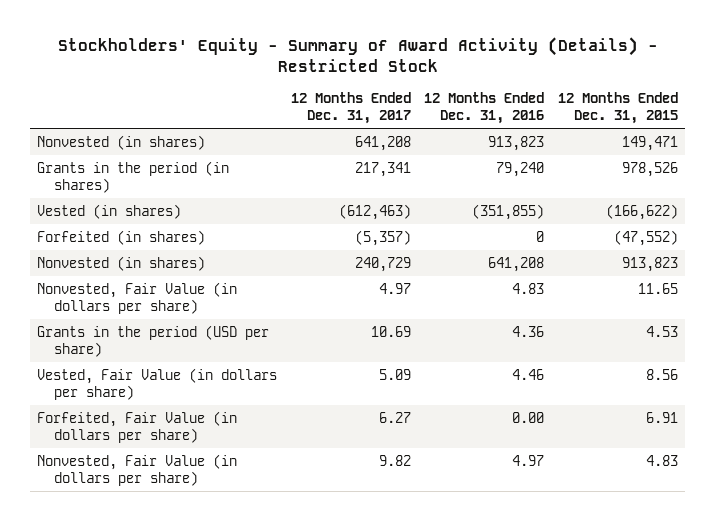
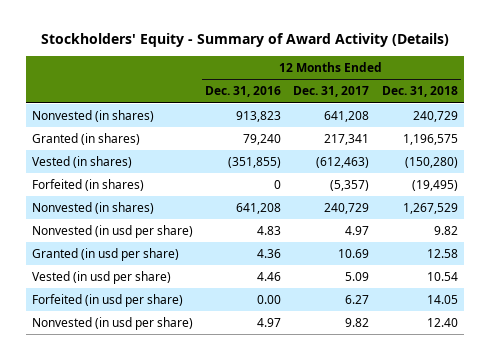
[57,37,658,72] Stockholders' Equity - Summary of Award Activity (Details) - Restricted Stock -> [40,33,449,48] Stockholders' Equity - Summary of Award Activity (Details)
[557,91,678,124] 12 Months Ended Dec. 31, 2015 -> none
none -> [381,86,458,98] Dec. 31, 2018
[37,160,230,193] Grants in the period (in shares) -> [31,132,140,145] Granted (in shares)
[37,281,238,314] Nonvested, Fair Value (in dollars per share) -> [31,224,193,238] Nonvested (in usd per share)
[37,324,270,357] Grants in the period (USD per share) -> [31,247,179,261] Granted (in usd per share)
[37,367,278,400] Vested, Fair Value (in dollars per share) -> [31,270,171,284] Vested (in usd per share)
[37,410,238,443] Forfeited, Fair Value (in dollars per share) -> [31,293,183,307] Forfeited (in usd per share)
[37,453,238,486] Nonvested, Fair Value (in dollars per share) -> [31,316,193,330] Nonvested (in usd per share)

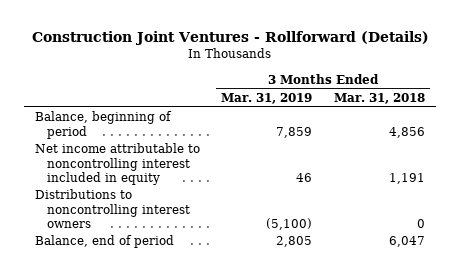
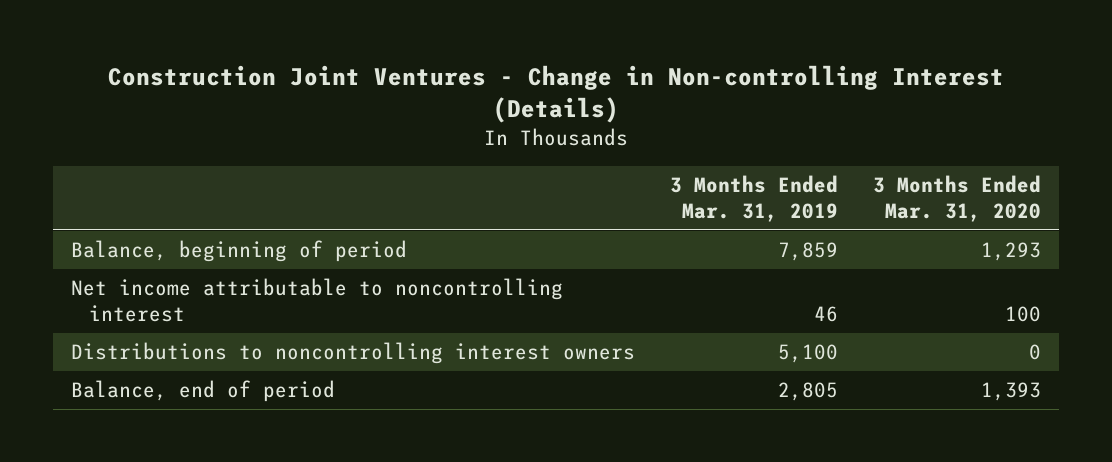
[31,31,429,46] Construction Joint Ventures - Rollforward (Details) -> [107,65,1004,124] Construction Joint Ventures - Change in Non-controlling Interest (Details)
[333,92,425,104] Mar. 31, 2018 -> none
none -> [873,175,1042,222] 3 Months Ended Mar. 31, 2020
[34,143,200,185] Net income attributable to noncontrolling interest included in equity -> [70,278,563,323] Net income attributable to noncontrolling interest
[266,217,313,230] (5,100) -> [777,344,838,364] 5,100

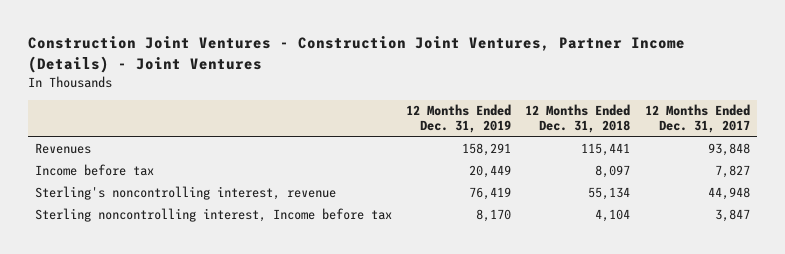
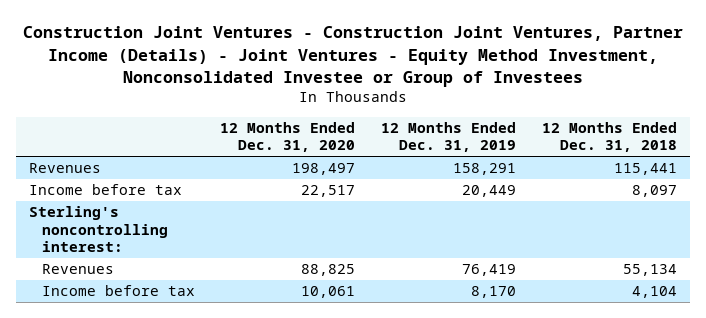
[28,36,686,73] Construction Joint Ventures - Construction Joint Ventures, Partner Income (Details) - Joint Ventures -> [22,26,683,88] Construction Joint Ventures - Construction Joint Ventures, Partner Income (Details) - Joint Ventures - Equity Method Investment, Nonconsolidated Investee or Group of Investees
[644,103,750,134] 12 Months Ended Dec. 31, 2017 -> none
none -> [220,121,356,153] 12 Months Ended Dec. 31, 2020
none -> [28,206,168,253] Sterling's noncontrolling interest:
[35,186,337,201] Sterling's noncontrolling interest, revenue -> [41,264,114,275] Revenues
[35,208,393,223] Sterling noncontrolling interest, Income before tax -> [41,285,195,297] Income before tax

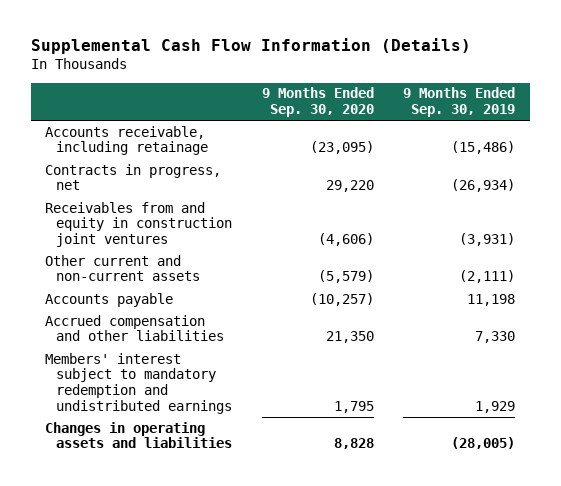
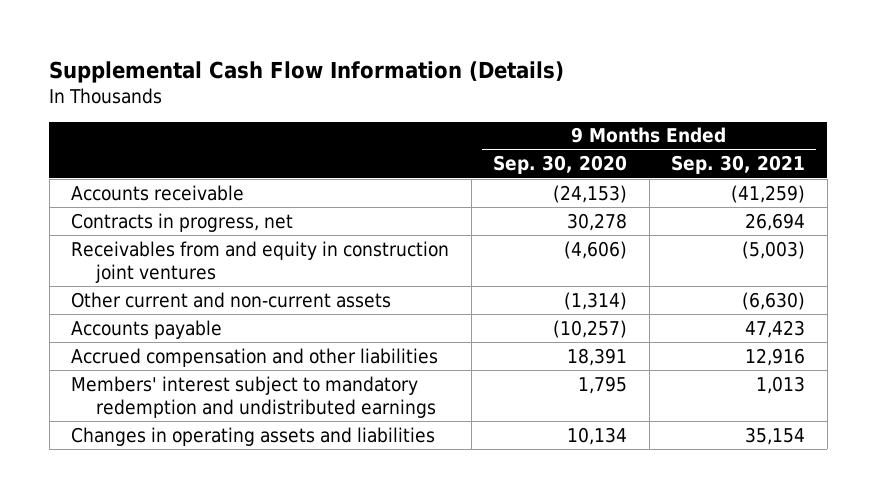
[403,87,516,118] 9 Months Ended Sep. 30, 2019 -> none
none -> [671,155,806,175] Sep. 30, 2021
[45,125,208,156] Accounts receivable, including retainage -> [71,184,245,201] Accounts receivable
[309,141,374,155] (23,095) -> [553,184,628,203] (24,153)
[325,180,374,193] 29,220 -> [567,212,628,231] 30,278
[317,270,374,284] (5,579) -> [564,291,628,310] (1,314)
[325,331,374,344] 21,350 -> [567,347,628,366] 18,391
[333,438,374,450] 8,828 -> [567,426,628,445] 10,134

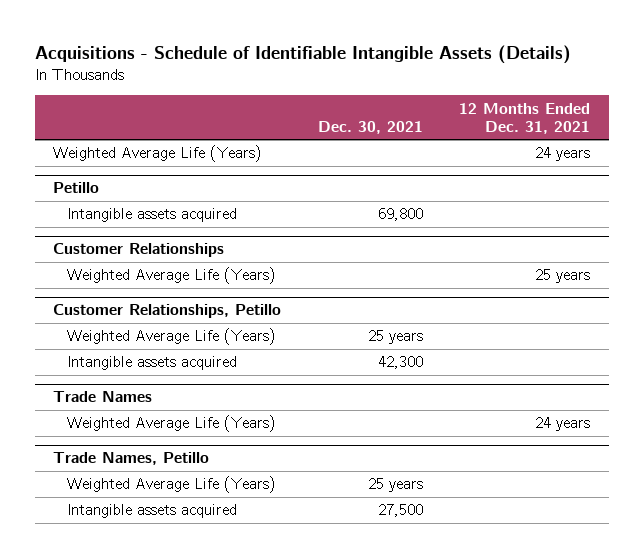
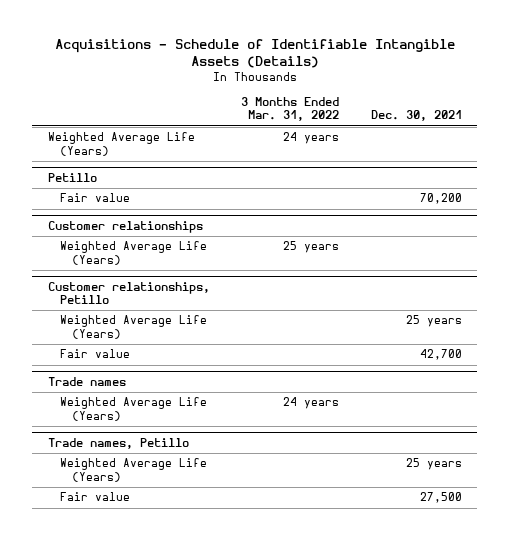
[459,102,591,134] 12 Months Ended Dec. 31, 2021 -> none
none -> [241,97,340,122] 3 Months Ended Mar. 31, 2022
[67,208,238,223] Intangible assets acquired -> none
none -> [60,193,131,203] Fair value
[52,243,224,258] Customer Relationships -> [47,221,203,234] Customer relationships
[52,304,281,319] Customer Relationships, Petillo -> [47,282,210,305] Customer relationships, Petillo
[67,356,238,371] Intangible assets acquired -> none
none -> [60,349,131,359] Fair value
[52,391,152,403] Trade Names -> [47,377,126,387] Trade names
[52,452,209,466] Trade Names, Petillo -> [47,438,189,450] Trade names, Petillo
[67,504,238,519] Intangible assets acquired -> [60,492,131,502] Fair value

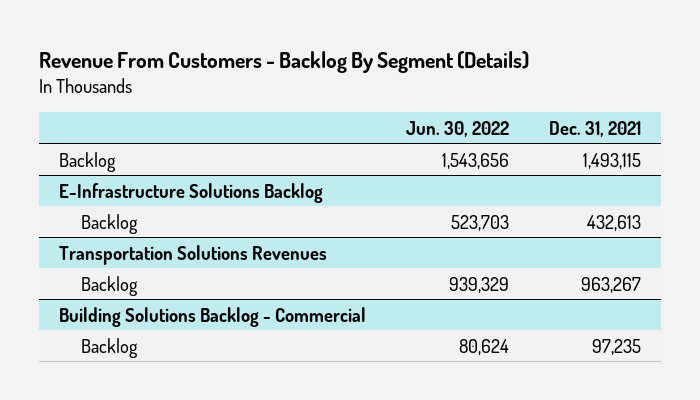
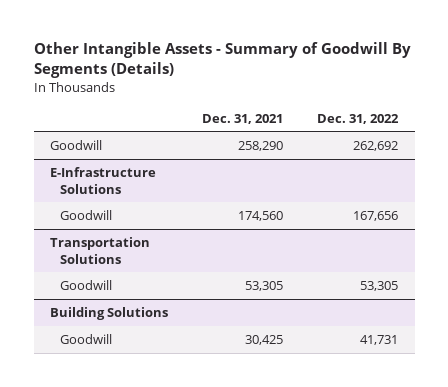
[38,50,529,73] Revenue From Customers - Backlog By Segment (Details) -> [33,41,411,79] Other Intangible Assets - Summary of Goodwill By Segments (Details)
[405,120,509,137] Jun. 30, 2022 -> none
none -> [316,113,399,124] Dec. 31, 2022
[58,151,116,172] Backlog -> none
[81,213,139,234] Backlog -> none
[81,275,139,296] Backlog -> none
[81,337,139,358] Backlog -> none
none -> [50,140,103,151] Goodwill
[58,182,323,203] E-Infrastructure Solutions Backlog -> [50,167,157,194] E-Infrastructure Solutions
none -> [60,210,113,221] Goodwill
[58,244,327,265] Transportation Solutions Revenues -> [50,237,151,264] Transportation Solutions
none -> [60,280,113,291] Goodwill
[58,306,366,327] Building Solutions Backlog - Commercial -> [50,307,169,321] Building Solutions
none -> [60,334,113,345] Goodwill

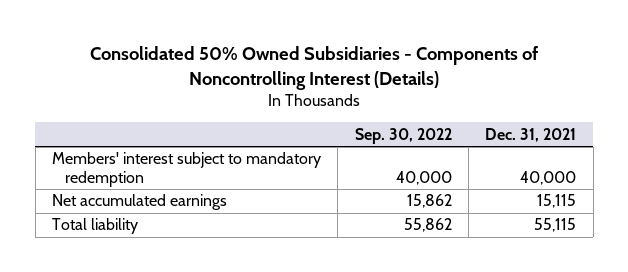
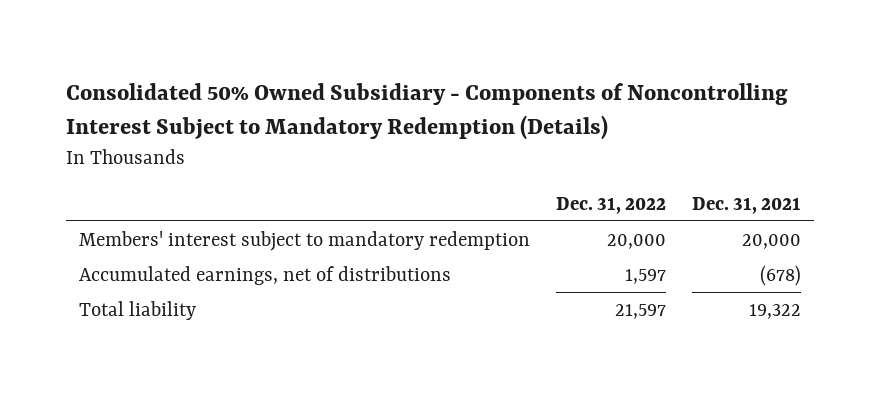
[90,45,539,90] Consolidated 50% Owned Subsidiaries - Components of Noncontrolling Interest (Details) -> [65,82,788,141] Consolidated 50% Owned Subsidiary - Components of Noncontrolling Interest Subject to Mandatory Redemption (Details)
[354,127,452,144] Sep. 30, 2022 -> none
none -> [555,196,666,214] Dec. 31, 2022
[520,171,577,186] 40,000 -> [742,233,802,249] 20,000
[51,194,227,211] Net accumulated earnings -> [78,265,451,285] Accumulated earnings, net of distributions
[537,194,577,209] 15,115 -> [760,264,802,286] (678)
[534,218,577,233] 55,115 -> [749,303,802,319] 19,322

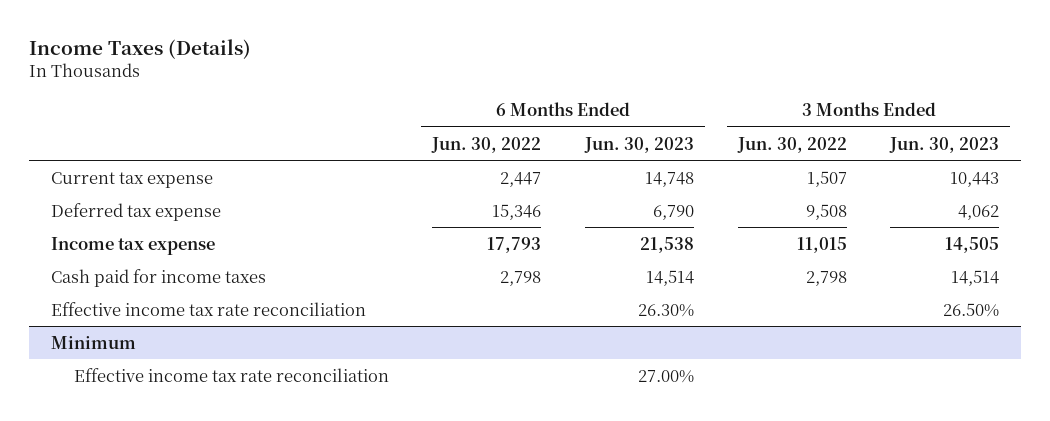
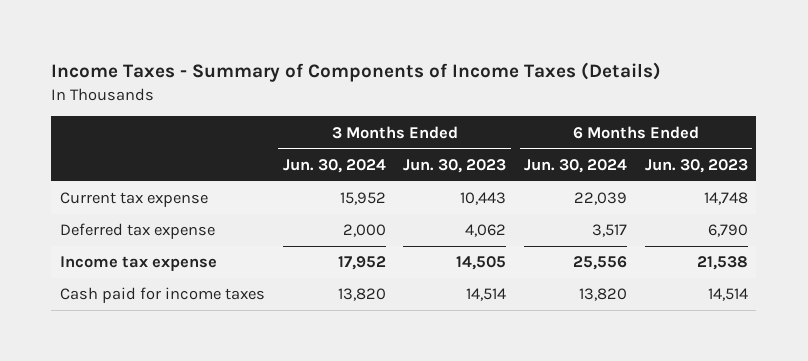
[29,38,252,59] Income Taxes (Details) -> [51,62,662,83] Income Taxes - Summary of Components of Income Taxes (Details)
[431,136,542,153] Jun. 30, 2022 -> none
[736,136,847,153] Jun. 30, 2022 -> none
none -> [282,158,386,173] Jun. 30, 2024
none -> [524,158,628,173] Jun. 30, 2024
[50,301,366,316] Effective income tax rate reconciliation -> none
[50,335,136,349] Minimum -> none
[73,367,389,382] Effective income tax rate reconciliation -> none

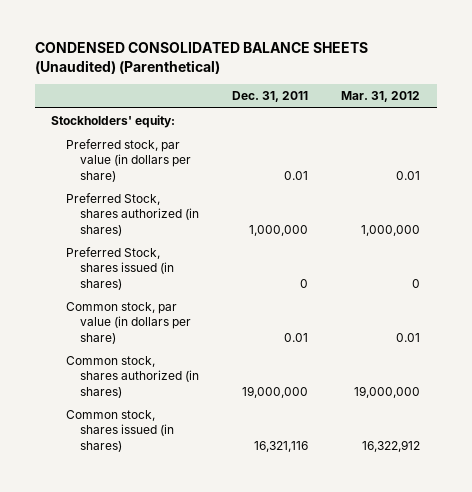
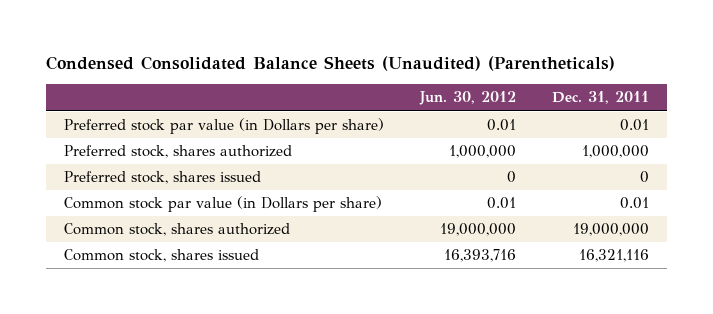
[34,42,368,75] CONDENSED CONSOLIDATED BALANCE SHEETS (Unaudited) (Parenthetical) -> [45,55,615,71] Condensed Consolidated Balance Sheets (Unaudited) (Parentheticals)
[341,91,421,103] Mar. 31, 2012 -> none
none -> [418,91,516,106] Jun. 30, 2012
[51,115,176,129] Stockholders' equity: -> none
[65,139,192,182] Preferred stock, par value (in dollars per share) -> [63,118,384,135] Preferred stock par value (in Dollars per share)
[65,193,200,236] Preferred Stock, shares authorized (in shares) -> [63,145,292,159] Preferred stock, shares authorized
[65,247,175,290] Preferred Stock, shares issued (in shares) -> [63,171,261,185] Preferred stock, shares issued
[65,302,192,344] Common stock, par value (in dollars per share) -> [63,196,382,213] Common stock par value (in Dollars per share)
[65,356,200,398] Common stock, shares authorized (in shares) -> [63,223,290,237] Common stock, shares authorized
[65,410,175,452] Common stock, shares issued (in shares) -> [63,249,259,263] Common stock, shares issued

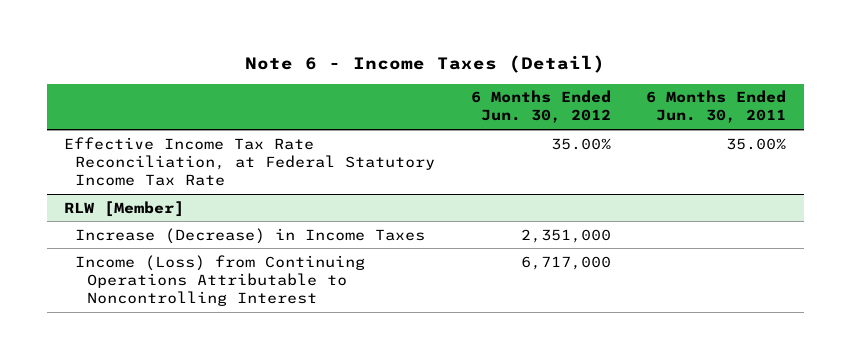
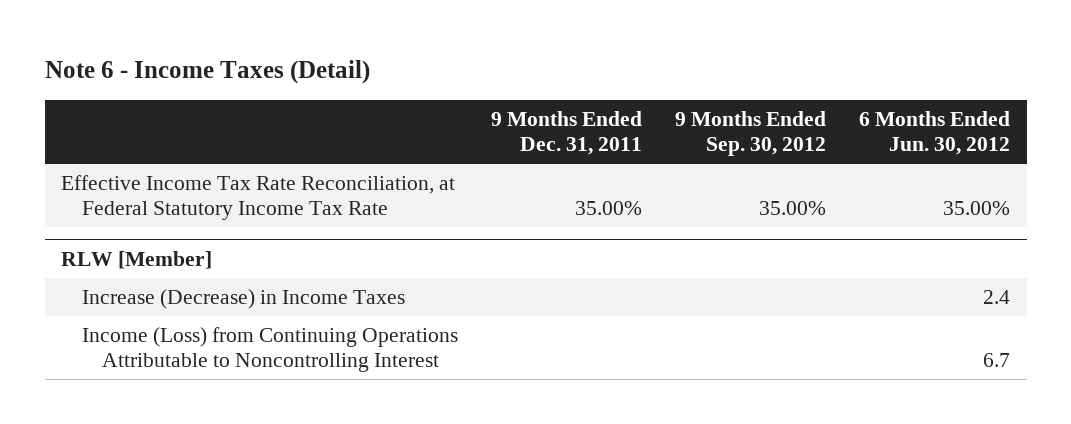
[646,90,787,124] 6 Months Ended Jun. 30, 2011 -> none
none -> [490,110,642,156] 9 Months Ended Dec. 31, 2011
none -> [675,110,827,157] 9 Months Ended Sep. 30, 2012
[520,228,611,243] 2,351,000 -> [983,289,1011,304] 2.4
[520,255,611,270] 6,717,000 -> [983,353,1011,368] 6.7

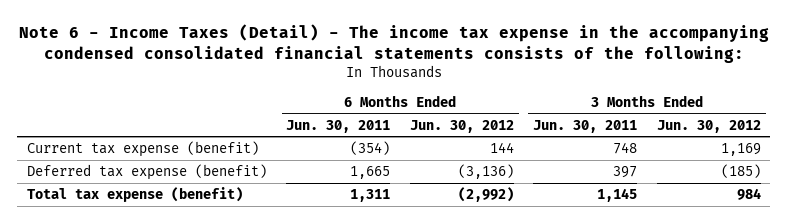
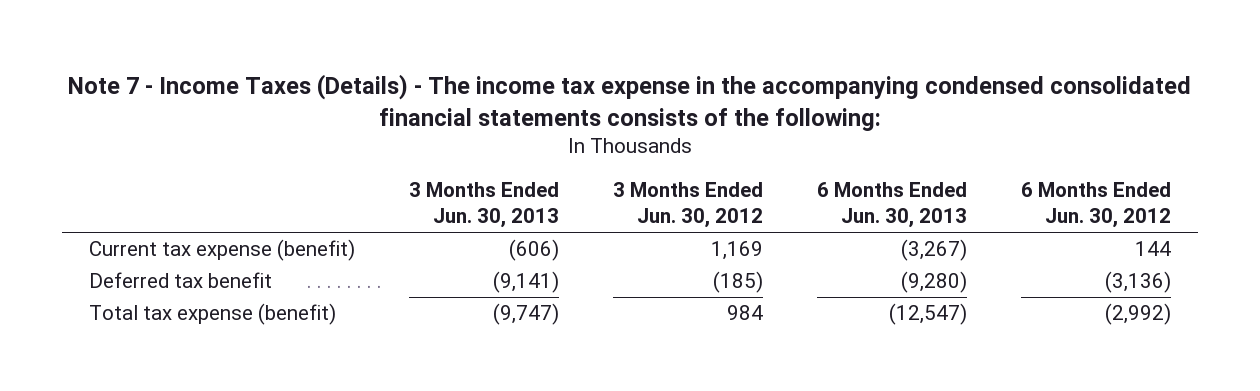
[18,24,769,63] Note 6 - Income Taxes (Detail) - The income tax expense in the accompanying condensed consolidated financial statements consists of the following: -> [68,74,1192,131] Note 7 - Income Taxes (Details) - The income tax expense in the accompanying condensed consolidated financial statements consists of the following:
[286,119,391,133] Jun. 30, 2011 -> none
[533,119,638,133] Jun. 30, 2011 -> none
none -> [409,181,560,229] 3 Months Ended Jun. 30, 2013
none -> [816,181,967,229] 6 Months Ended Jun. 30, 2013
[27,164,268,181] Deferred tax expense (benefit) -> [89,272,273,289] Deferred tax benefit

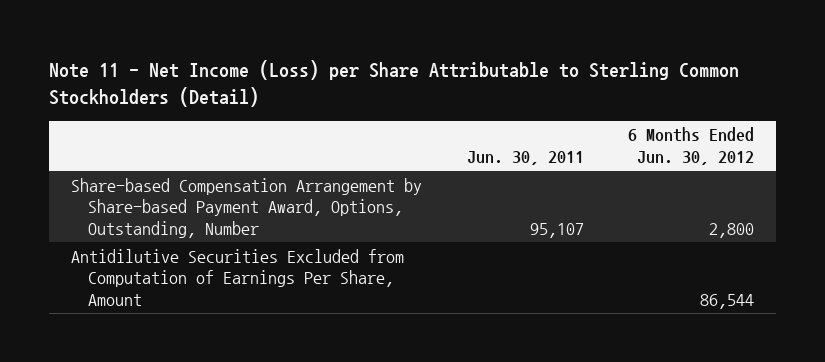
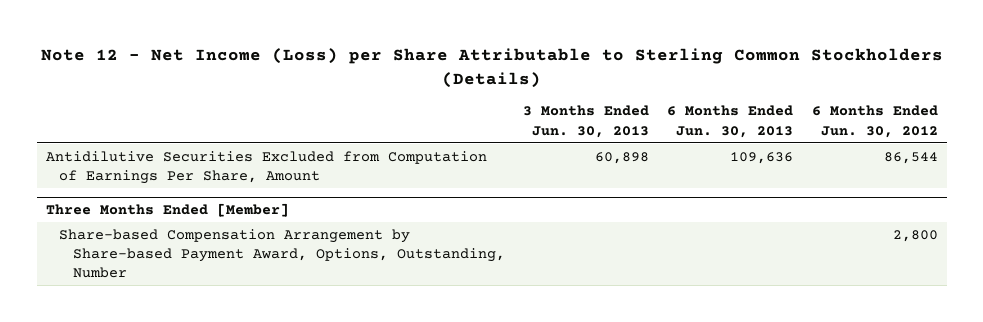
[48,60,739,108] Note 11 - Net Income (Loss) per Share Attributable to Sterling Common Stockholders (Detail) -> [40,48,943,88] Note 12 - Net Income (Loss) per Share Attributable to Sterling Common Stockholders (Details)
[466,150,584,165] Jun. 30, 2011 -> none
none -> [523,105,650,138] 3 Months Ended Jun. 30, 2013
none -> [667,105,794,138] 6 Months Ended Jun. 30, 2013
[71,177,423,238] Share-based Compensation Arrangement by Share-based Payment Award, Options, Outstanding, Number -> none
none -> [45,203,289,218] Three Months Ended [Member]
none -> [59,228,505,279] Share-based Compensation Arrangement by Share-based Payment Award, Options, Outstanding, Number

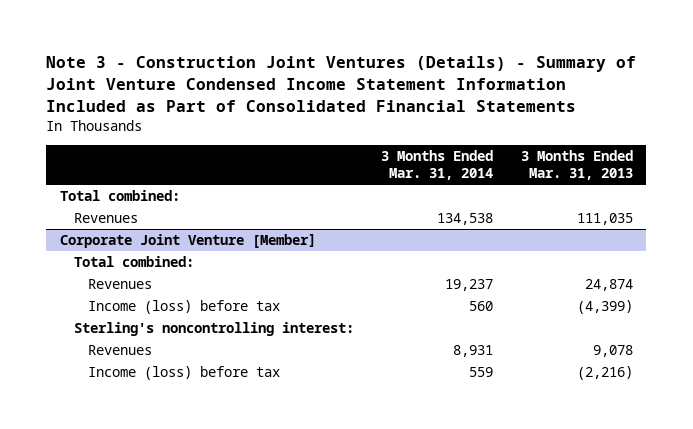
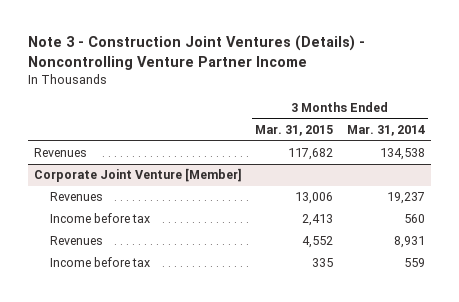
[46,56,637,112] Note 3 - Construction Joint Ventures (Details) - Summary of Joint Venture Condensed Income Statement Information Included as Part of Consolidated Financial Statements -> [27,35,365,71] Note 3 - Construction Joint Ventures (Details) - Noncontrolling Venture Partner Income
[520,149,633,181] 3 Months Ended Mar. 31, 2013 -> none
none -> [255,125,334,137] Mar. 31, 2015
[59,190,180,202] Total combined: -> none
[73,256,194,268] Total combined: -> none
[73,322,354,337] Sterling's noncontrolling interest: -> none
[87,300,280,315] Income (loss) before tax -> [49,213,150,224] Income before tax
[87,366,280,381] Income (loss) before tax -> [49,257,150,268] Income before tax

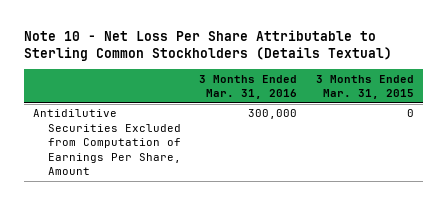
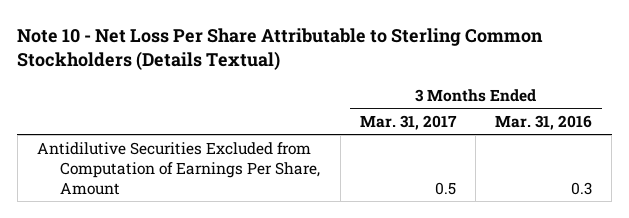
[315,74,414,100] 3 Months Ended Mar. 31, 2015 -> none
none -> [359,114,457,130] Mar. 31, 2017
[248,109,298,120] 300,000 -> [570,181,592,195] 0.3

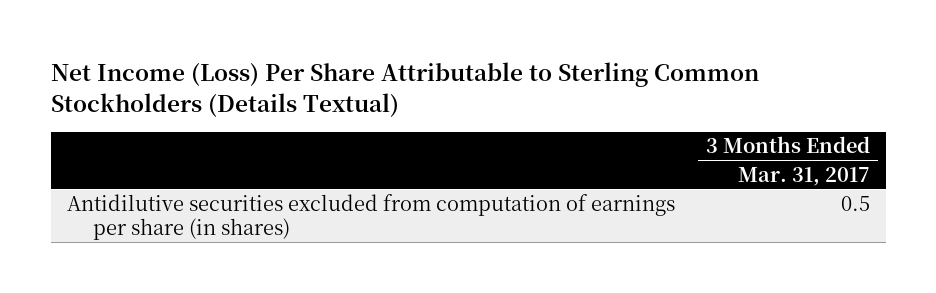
[17,27,544,71] Note 10 - Net Loss Per Share Attributable to Sterling Common Stockholders (Details Textual) -> [50,62,759,118] Net Income (Loss) Per Share Attributable to Sterling Common Stockholders (Details Textual)
[494,114,592,130] Mar. 31, 2016 -> none
[37,141,321,195] Antidilutive Securities Excluded from Computation of Earnings Per Share, Amount -> [66,194,675,240] Antidilutive securities excluded from computation of earnings per share (in shares)

